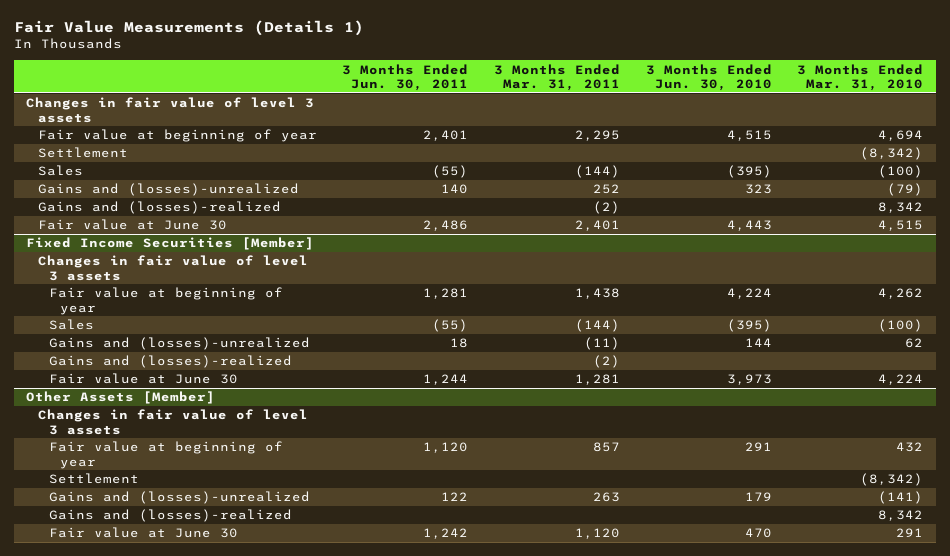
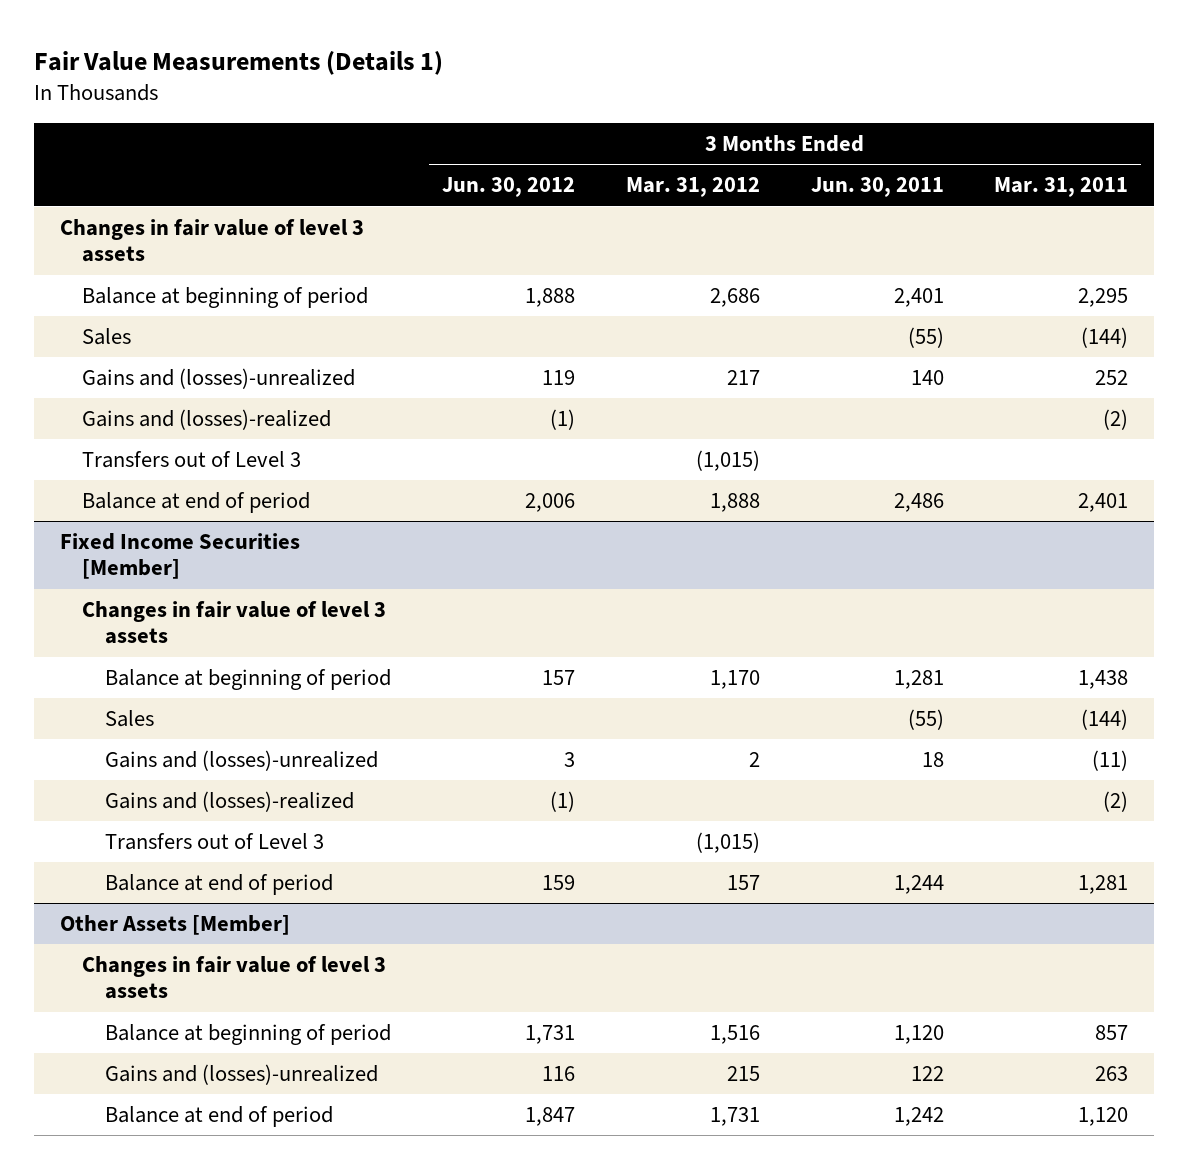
[645,63,772,91] 3 Months Ended Jun. 30, 2010 -> none
[797,63,924,91] 3 Months Ended Mar. 31, 2010 -> none
none -> [441,177,575,198] Jun. 30, 2012
none -> [625,177,760,198] Mar. 31, 2012
[37,147,128,159] Settlement -> none
[37,129,317,143] Fair value at beginning of year -> [82,287,369,309] Balance at beginning of period
none -> [82,451,302,469] Transfers out of Level 3
[37,219,227,231] Fair value at June 30 -> [82,492,311,514] Balance at end of period
[48,287,283,315] Fair value at beginning of year -> [105,669,392,691] Balance at beginning of period
none -> [105,833,325,851] Transfers out of Level 3
[48,373,238,385] Fair value at June 30 -> [105,874,334,896] Balance at end of period
[48,473,139,485] Settlement -> none
[48,441,283,469] Fair value at beginning of year -> [105,1024,392,1046] Balance at beginning of period
[48,509,292,523] Gains and (losses)-realized -> none
[48,527,238,539] Fair value at June 30 -> [105,1106,334,1128] Balance at end of period

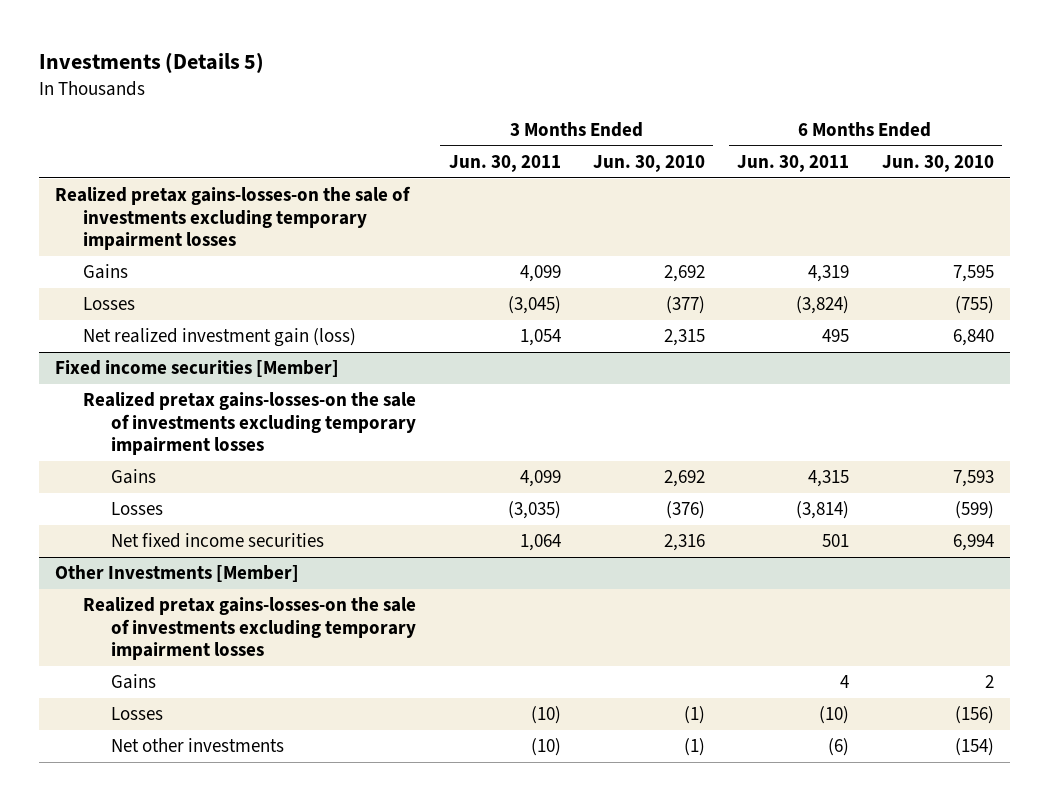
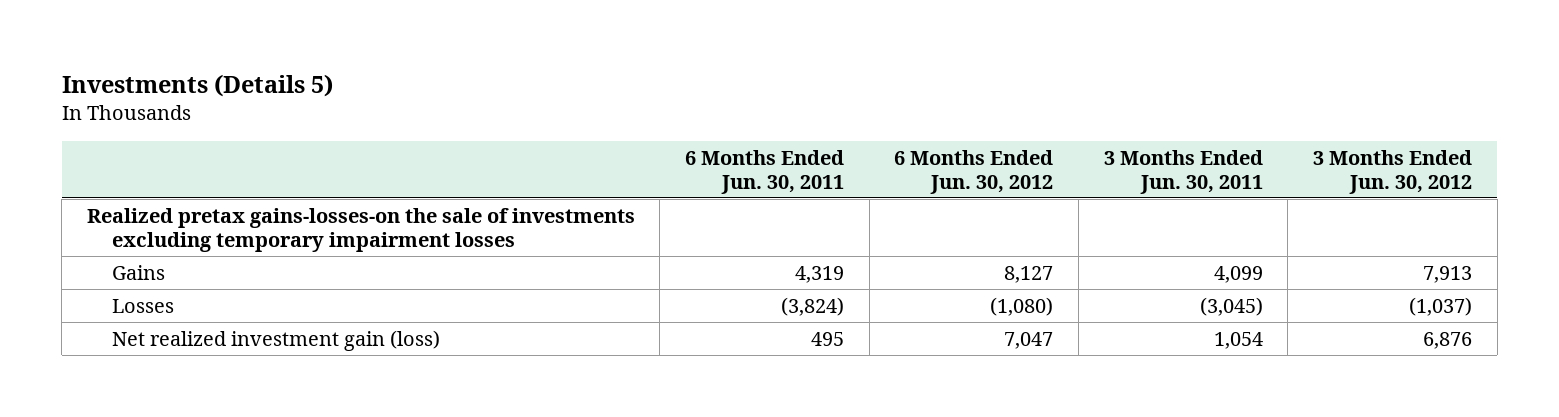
[592,154,705,172] Jun. 30, 2010 -> none
[881,154,994,172] Jun. 30, 2010 -> none
none -> [894,149,1054,194] 6 Months Ended Jun. 30, 2012
none -> [1312,149,1472,194] 3 Months Ended Jun. 30, 2012
[55,360,340,378] Fixed income securities [Member] -> none
[83,392,417,456] Realized pretax gains-losses-on the sale of investments excluding temporary impairment losses -> none
[111,469,157,485] Gains -> none
[111,502,164,516] Losses -> none
[111,533,325,549] Net fixed income securities -> none
[55,565,300,583] Other Investments [Member] -> none
[83,597,417,661] Realized pretax gains-losses-on the sale of investments excluding temporary impairment losses -> none
[111,674,157,690] Gains -> none
[111,707,164,721] Losses -> none
[111,738,285,753] Net other investments -> none

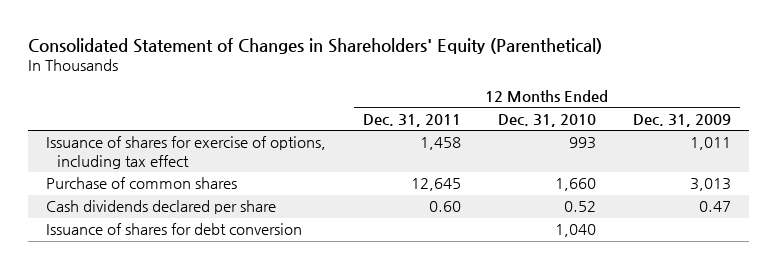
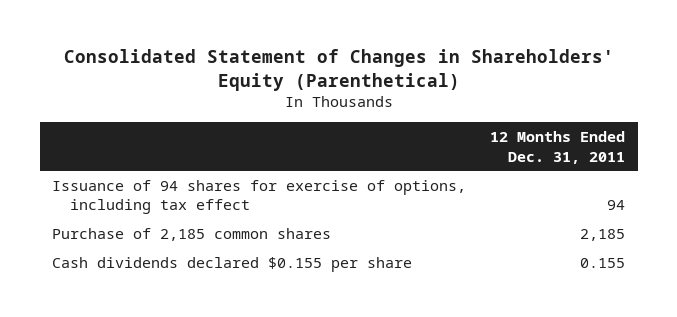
[498,114,597,128] Dec. 31, 2010 -> none
[632,114,731,128] Dec. 31, 2009 -> none
[46,223,303,236] Issuance of shares for debt conversion -> none
[46,136,327,169] Issuance of shares for exercise of options, including tax effect -> [51,179,466,215] Issuance of 94 shares for exercise of options, including tax effect
[420,137,462,151] 1,458 -> [607,200,626,211] 94
[46,177,238,190] Purchase of common shares -> [51,227,331,241] Purchase of 2,185 common shares
[411,178,462,192] 12,645 -> [580,228,626,241] 2,185
[46,200,277,215] Cash dividends declared per share -> [51,256,412,272] Cash dividends declared $0.155 per share
[429,201,462,213] 0.60 -> [580,257,626,268] 0.155

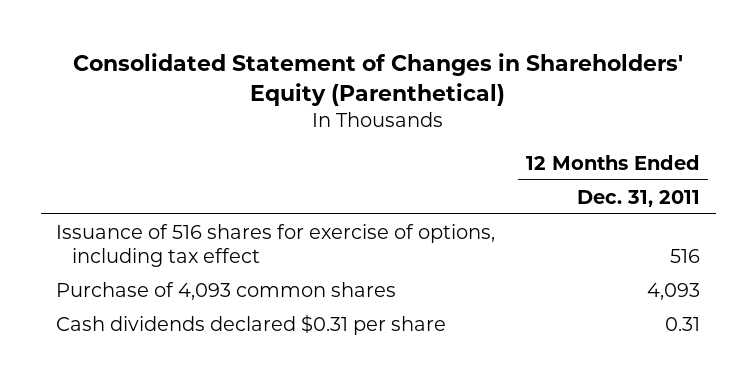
[51,179,466,215] Issuance of 94 shares for exercise of options, including tax effect -> [56,223,496,268] Issuance of 516 shares for exercise of options, including tax effect
[607,200,626,211] 94 -> [670,249,701,264] 516
[51,227,331,241] Purchase of 2,185 common shares -> [56,281,397,300] Purchase of 4,093 common shares
[580,228,626,241] 2,185 -> [647,282,701,300] 4,093
[51,256,412,272] Cash dividends declared $0.155 per share -> [56,313,447,335] Cash dividends declared $0.31 per share
[580,257,626,268] 0.155 -> [665,316,701,331] 0.31

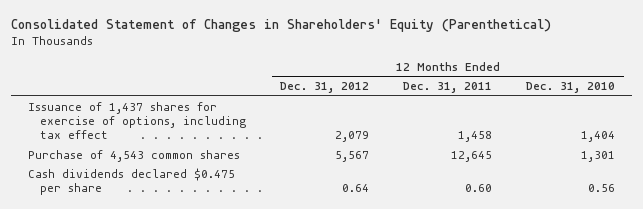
none -> [280,82,370,94] Dec. 31, 2012
none -> [526,82,616,94] Dec. 31, 2010
[56,223,496,268] Issuance of 516 shares for exercise of options, including tax effect -> [27,101,247,140] Issuance of 1,437 shares for exercise of options, including tax effect
[670,249,701,264] 516 -> [458,131,493,143] 1,458
[56,281,397,300] Purchase of 4,093 common shares -> [27,149,240,162] Purchase of 4,543 common shares
[647,282,701,300] 4,093 -> [451,150,493,162] 12,645
[56,313,447,335] Cash dividends declared $0.31 per share -> [27,167,235,196] Cash dividends declared $0.475 per share
[665,316,701,331] 0.31 -> [465,184,493,193] 0.60

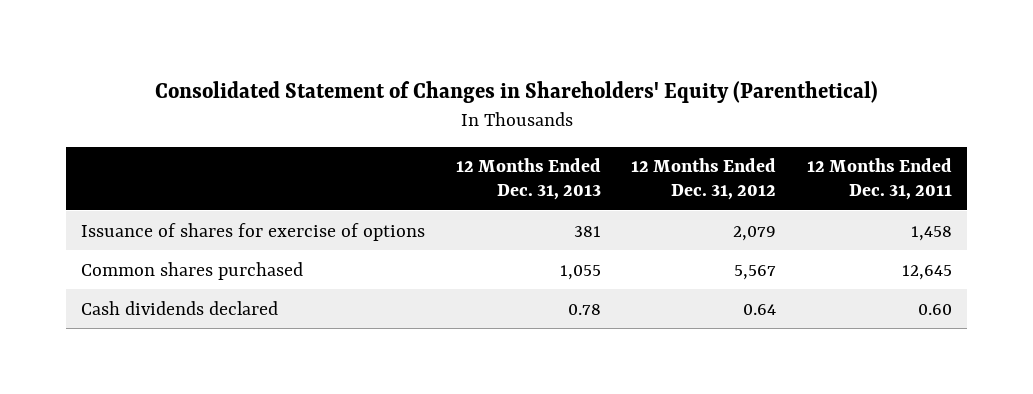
[526,82,616,94] Dec. 31, 2010 -> none
none -> [455,158,601,201] 12 Months Ended Dec. 31, 2013
[27,101,247,140] Issuance of 1,437 shares for exercise of options, including tax effect -> [81,222,426,241] Issuance of shares for exercise of options
[27,149,240,162] Purchase of 4,543 common shares -> [81,261,304,280] Common shares purchased
[27,167,235,196] Cash dividends declared $0.475 per share -> [81,300,279,315] Cash dividends declared

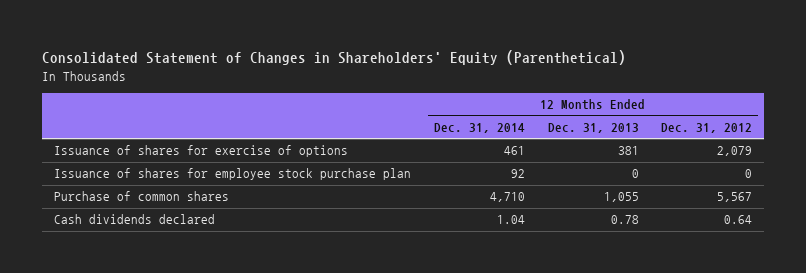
[807,158,953,201] 12 Months Ended Dec. 31, 2011 -> none
none -> [433,122,525,133] Dec. 31, 2014
none -> [53,168,411,181] Issuance of shares for employee stock purchase plan
[81,261,304,280] Common shares purchased -> [53,191,229,202] Purchase of common shares

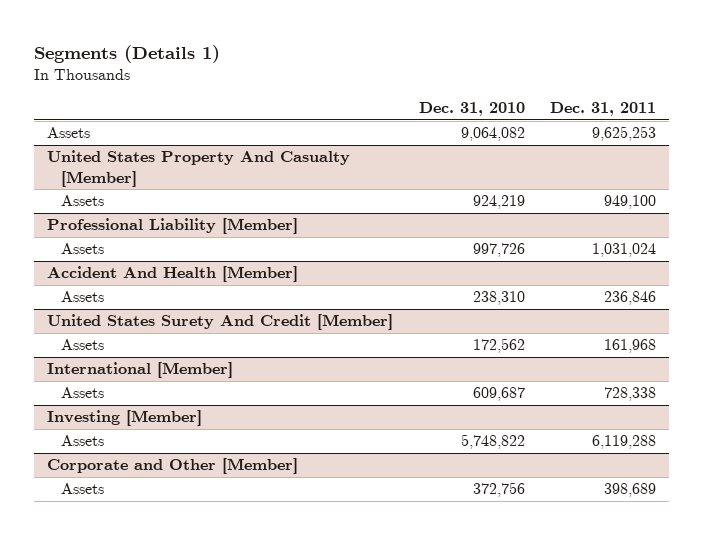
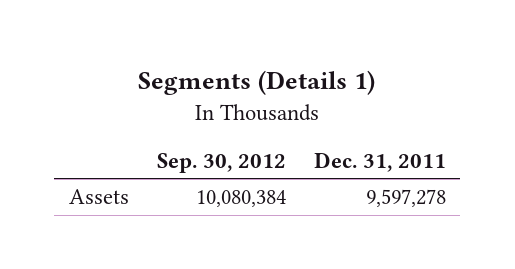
[418,102,525,117] Dec. 31, 2010 -> none
none -> [156,152,286,173] Sep. 30, 2012
[47,150,351,187] United States Property And Casualty [Member] -> none
[60,195,104,207] Assets -> none
[47,218,299,235] Professional Liability [Member] -> none
[60,243,104,255] Assets -> none
[47,266,299,283] Accident And Health [Member] -> none
[60,291,104,303] Assets -> none
[47,314,394,331] United States Surety And Credit [Member] -> none
[60,339,104,351] Assets -> none
[47,362,234,379] International [Member] -> none
[60,387,104,399] Assets -> none
[47,410,203,427] Investing [Member] -> none
[60,435,104,447] Assets -> none
[47,458,299,475] Corporate and Other [Member] -> none
[60,483,104,495] Assets -> none
[592,126,657,142] 9,625,253 -> [366,189,447,208] 9,597,278

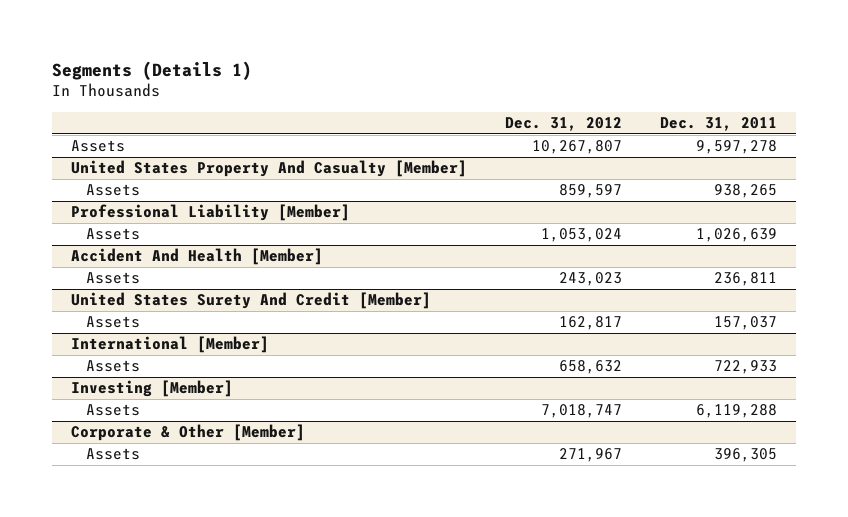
[156,152,286,173] Sep. 30, 2012 -> none
none -> [504,116,622,131] Dec. 31, 2012
none -> [70,160,467,178] United States Property And Casualty [Member]
none -> [85,184,140,197] Assets
none -> [70,204,350,222] Professional Liability [Member]
none -> [85,228,140,241] Assets
none -> [70,248,323,266] Accident And Health [Member]
none -> [85,272,140,285] Assets
none -> [70,292,431,310] United States Surety And Credit [Member]
none -> [85,316,140,329] Assets
none -> [70,336,269,354] International [Member]
none -> [85,360,140,373] Assets
none -> [70,380,233,398] Investing [Member]
none -> [85,404,140,417] Assets
none -> [70,424,305,442] Corporate & Other [Member]
none -> [85,448,140,461] Assets

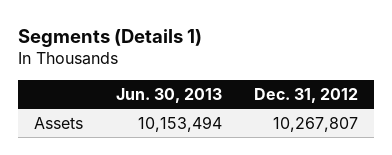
[660,116,778,131] Dec. 31, 2011 -> none
none -> [115,88,222,104] Jun. 30, 2013
[70,160,467,178] United States Property And Casualty [Member] -> none
[85,184,140,197] Assets -> none
[70,204,350,222] Professional Liability [Member] -> none
[85,228,140,241] Assets -> none
[70,248,323,266] Accident And Health [Member] -> none
[85,272,140,285] Assets -> none
[70,292,431,310] United States Surety And Credit [Member] -> none
[85,316,140,329] Assets -> none
[70,336,269,354] International [Member] -> none
[85,360,140,373] Assets -> none
[70,380,233,398] Investing [Member] -> none
[85,404,140,417] Assets -> none
[70,424,305,442] Corporate & Other [Member] -> none
[85,448,140,461] Assets -> none

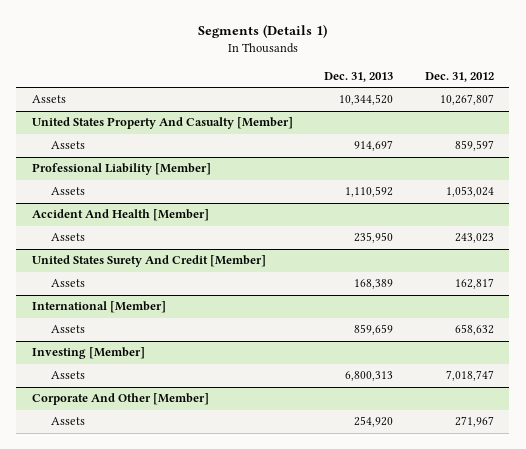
[115,88,222,104] Jun. 30, 2013 -> none
none -> [324,71,394,82] Dec. 31, 2013
none -> [31,117,293,130] United States Property And Casualty [Member]
none -> [50,141,85,150] Assets
none -> [31,163,211,176] Professional Liability [Member]
none -> [50,187,85,196] Assets
none -> [31,209,209,222] Accident And Health [Member]
none -> [50,233,85,242] Assets
none -> [31,255,266,268] United States Surety And Credit [Member]
none -> [50,279,85,288] Assets
none -> [31,301,166,314] International [Member]
none -> [50,325,85,334] Assets
none -> [31,347,145,360] Investing [Member]
none -> [50,371,85,380] Assets
none -> [31,393,209,406] Corporate And Other [Member]
none -> [50,417,85,426] Assets

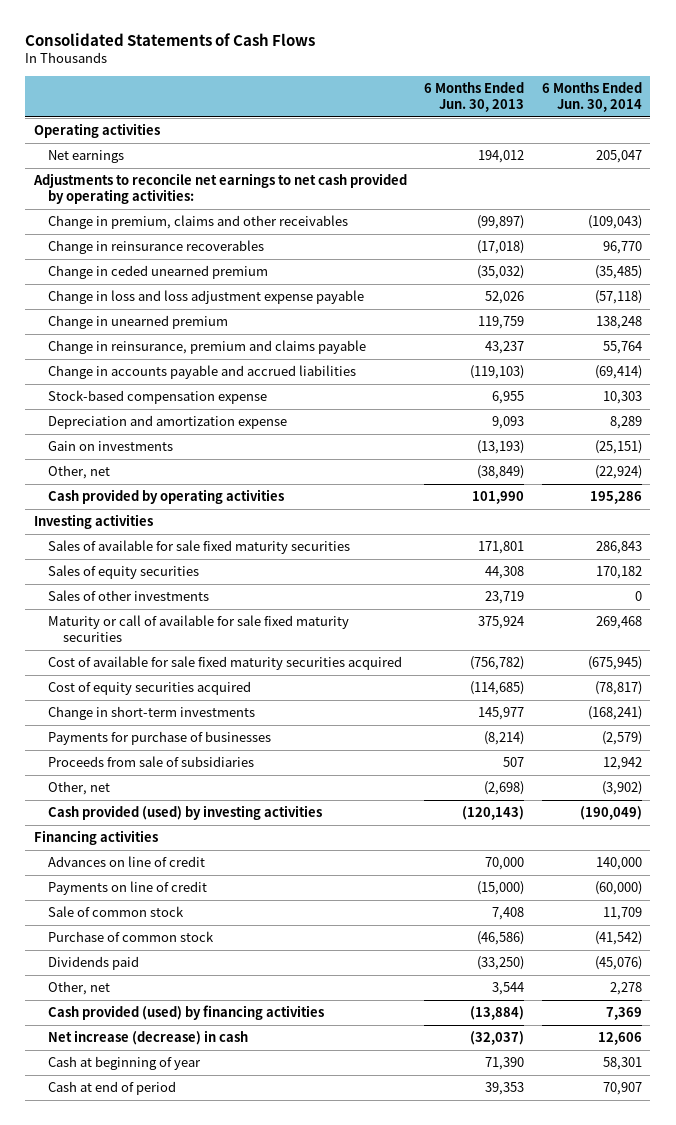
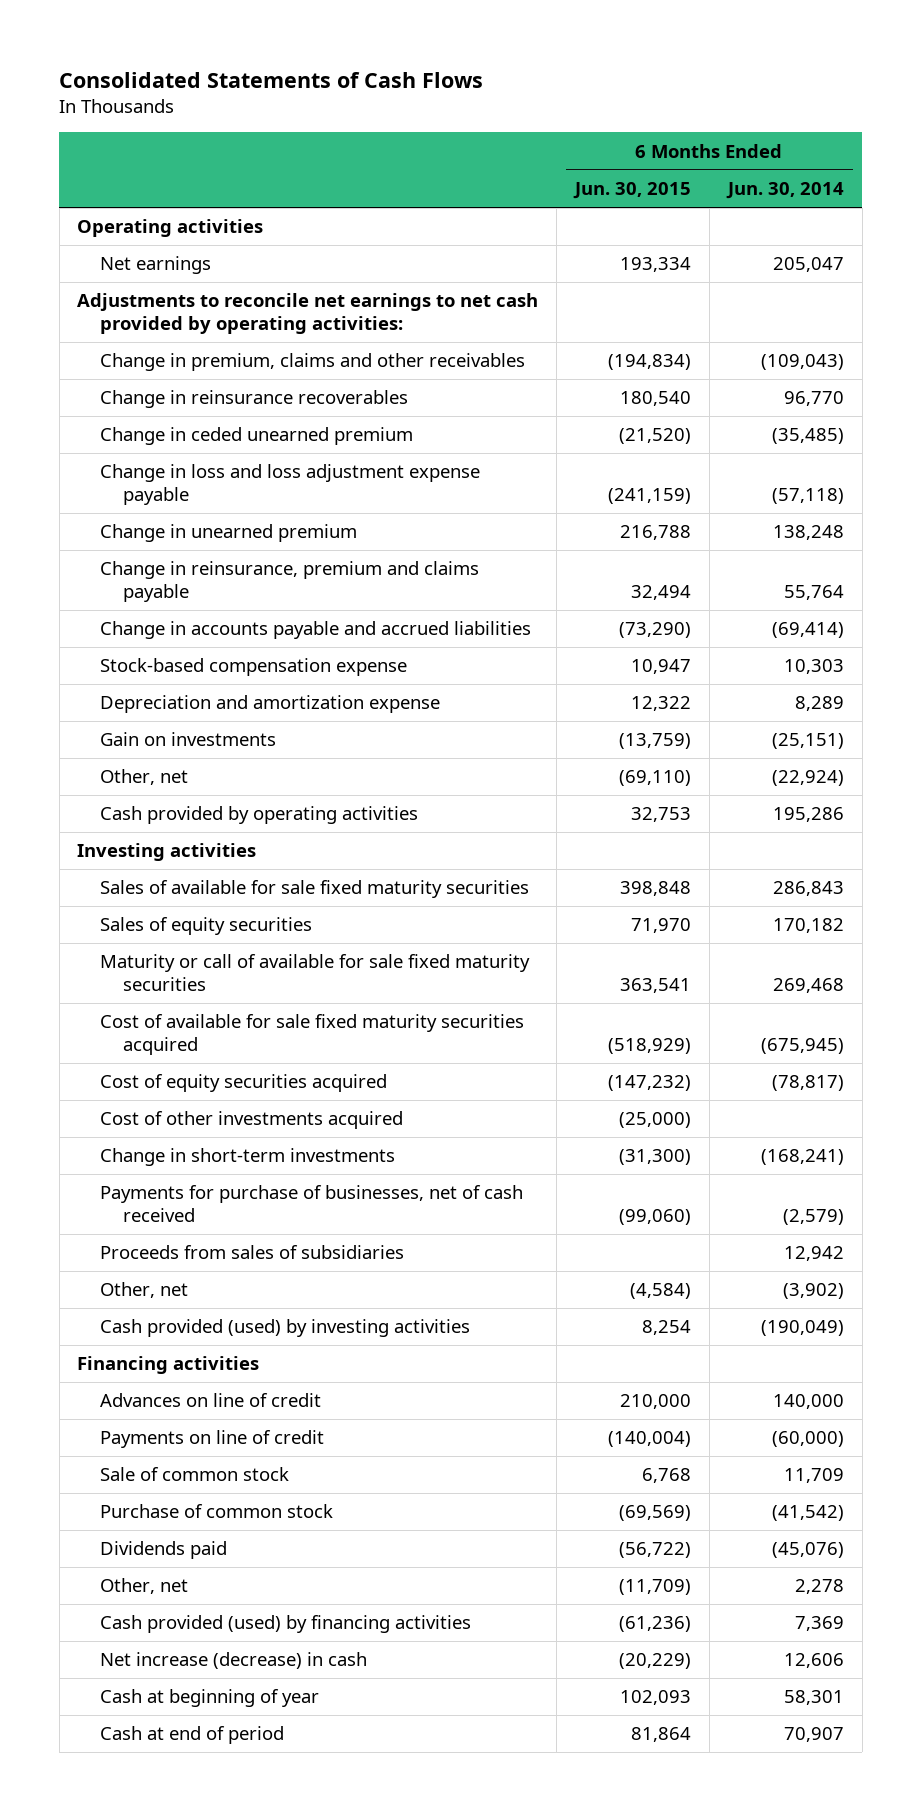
[424,82,525,112] 6 Months Ended Jun. 30, 2013 -> none
none -> [573,182,692,200] Jun. 30, 2015
[48,590,210,602] Sales of other investments -> none
none -> [100,1111,404,1130] Cost of other investments acquired
[48,731,272,746] Payments for purchase of businesses -> [100,1185,524,1223] Payments for purchase of businesses, net of cash received
[48,756,255,768] Proceeds from sale of subsidiaries -> [100,1245,405,1260] Proceeds from sales of subsidiaries

